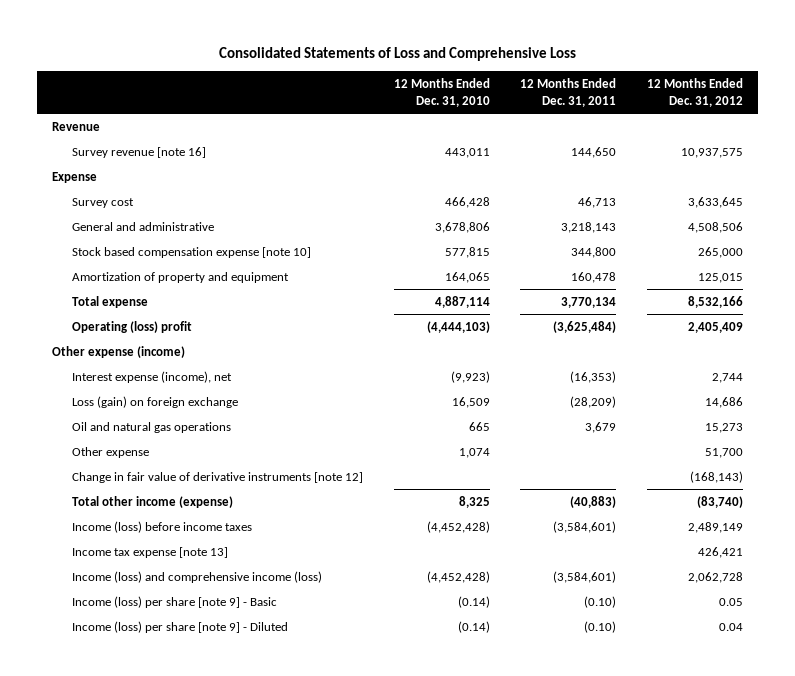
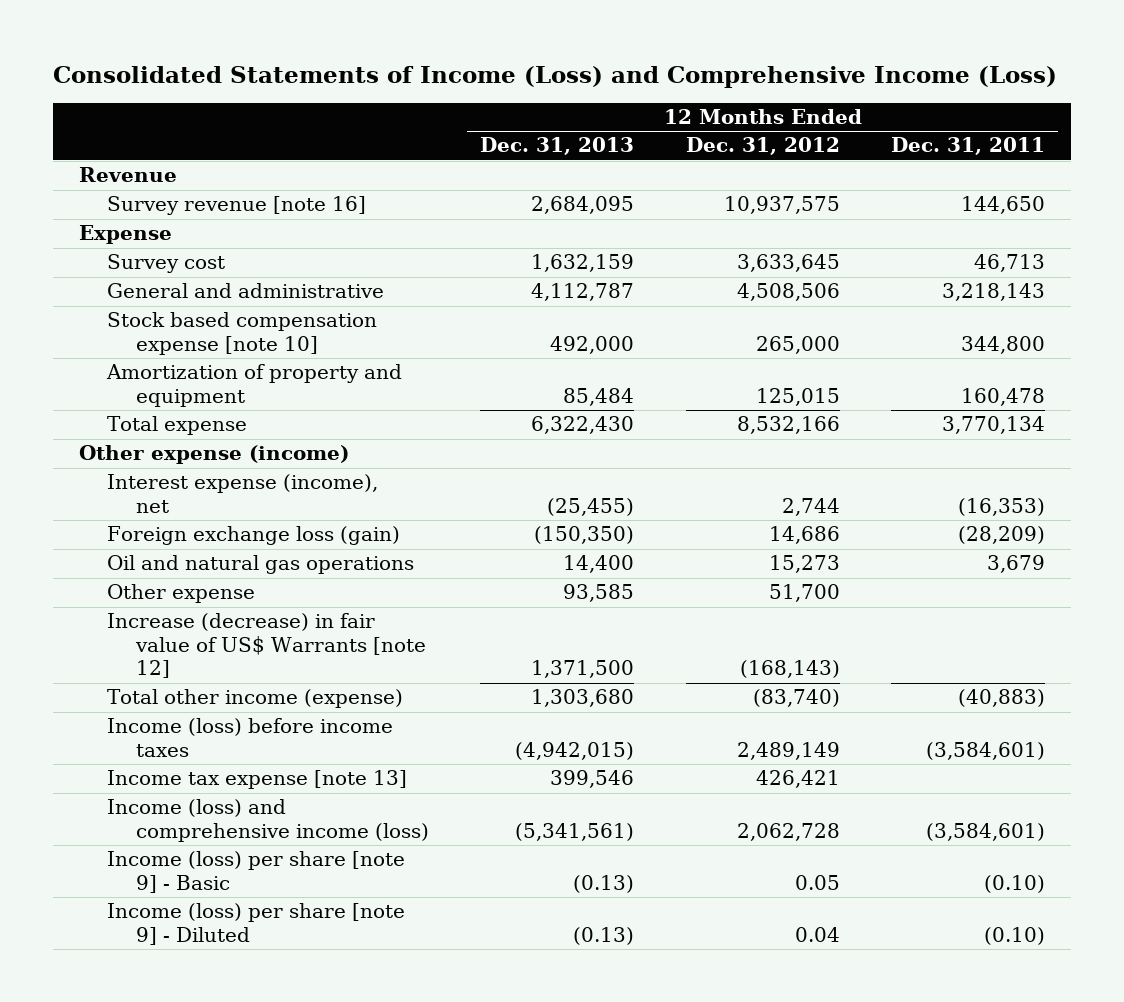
[218,46,576,61] Consolidated Statements of Loss and Comprehensive Loss -> [52,66,1057,89] Consolidated Statements of Income (Loss) and Comprehensive Income (Loss)
[393,77,490,107] 12 Months Ended Dec. 31, 2010 -> none
none -> [480,137,635,156] Dec. 31, 2013
[72,320,193,333] Operating (loss) profit -> none
[72,395,239,408] Loss (gain) on foreign exchange -> [107,526,401,546] Foreign exchange loss (gain)
[72,471,364,483] Change in fair value of derivative instruments [note 12] -> [107,613,426,679] Increase (decrease) in fair value of US$ Warrants [note 12]

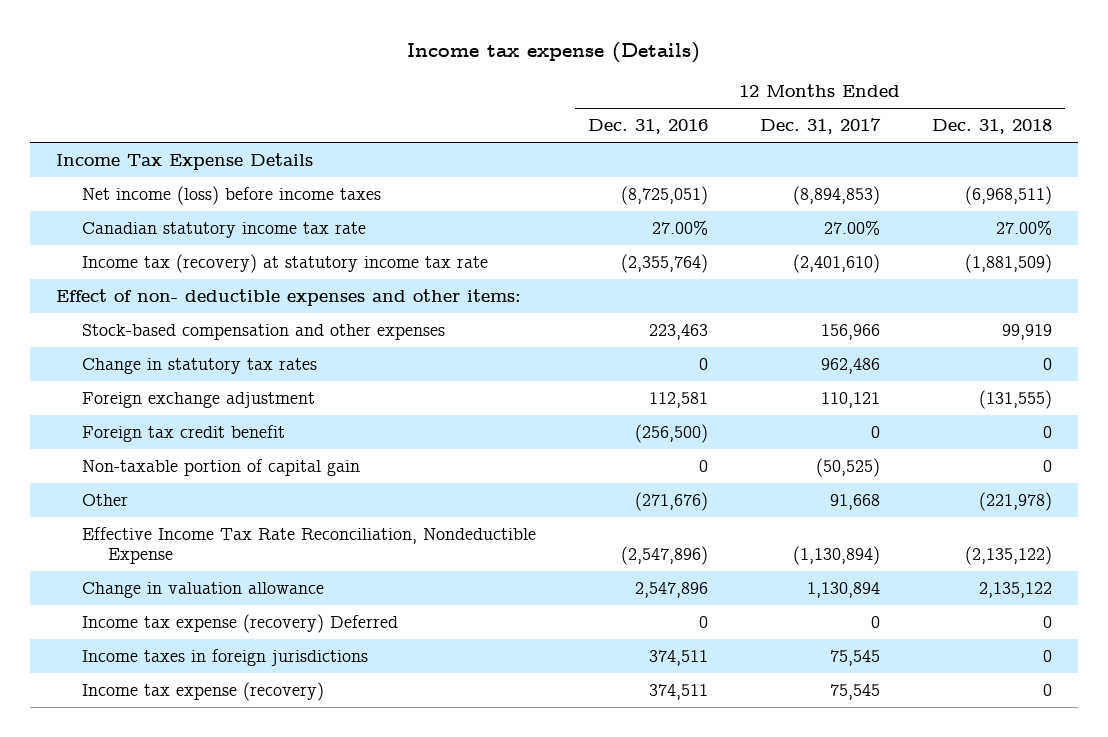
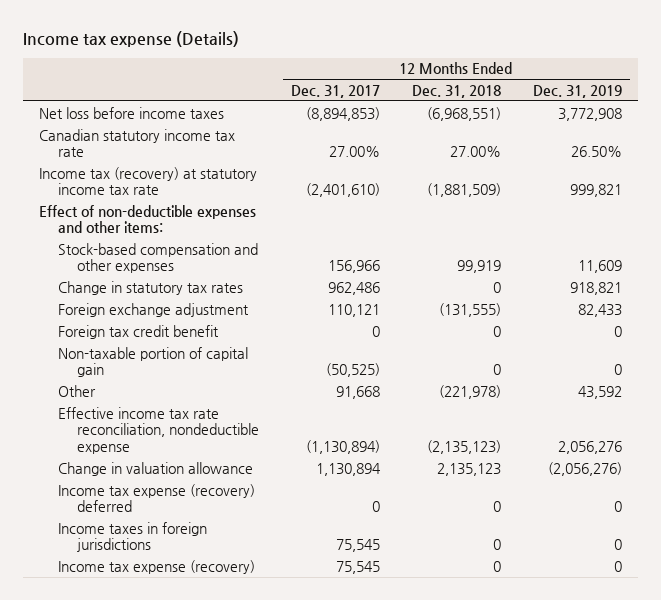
[587,119,708,135] Dec. 31, 2016 -> none
none -> [532,84,622,98] Dec. 31, 2019
[55,152,313,170] Income Tax Expense Details -> none
[81,185,381,205] Net income (loss) before income taxes -> [38,106,224,119] Net loss before income taxes
[965,185,1053,205] (6,968,511) -> [426,106,501,121] (6,968,551)
[55,288,521,306] Effect of non- deductible expenses and other items: -> [38,204,256,234] Effect of non-deductible expenses and other items:
[81,526,536,565] Effective Income Tax Rate Reconciliation, Nondeductible Expense -> [57,406,259,455] Effective income tax rate reconciliation, nondeductible expense
[965,546,1053,566] (2,135,122) -> [426,440,501,455] (2,135,123)
[979,581,1053,598] 2,135,122 -> [436,462,501,476] 2,135,123
[81,613,398,633] Income tax expense (recovery) Deferred -> [57,483,255,513] Income tax expense (recovery) deferred

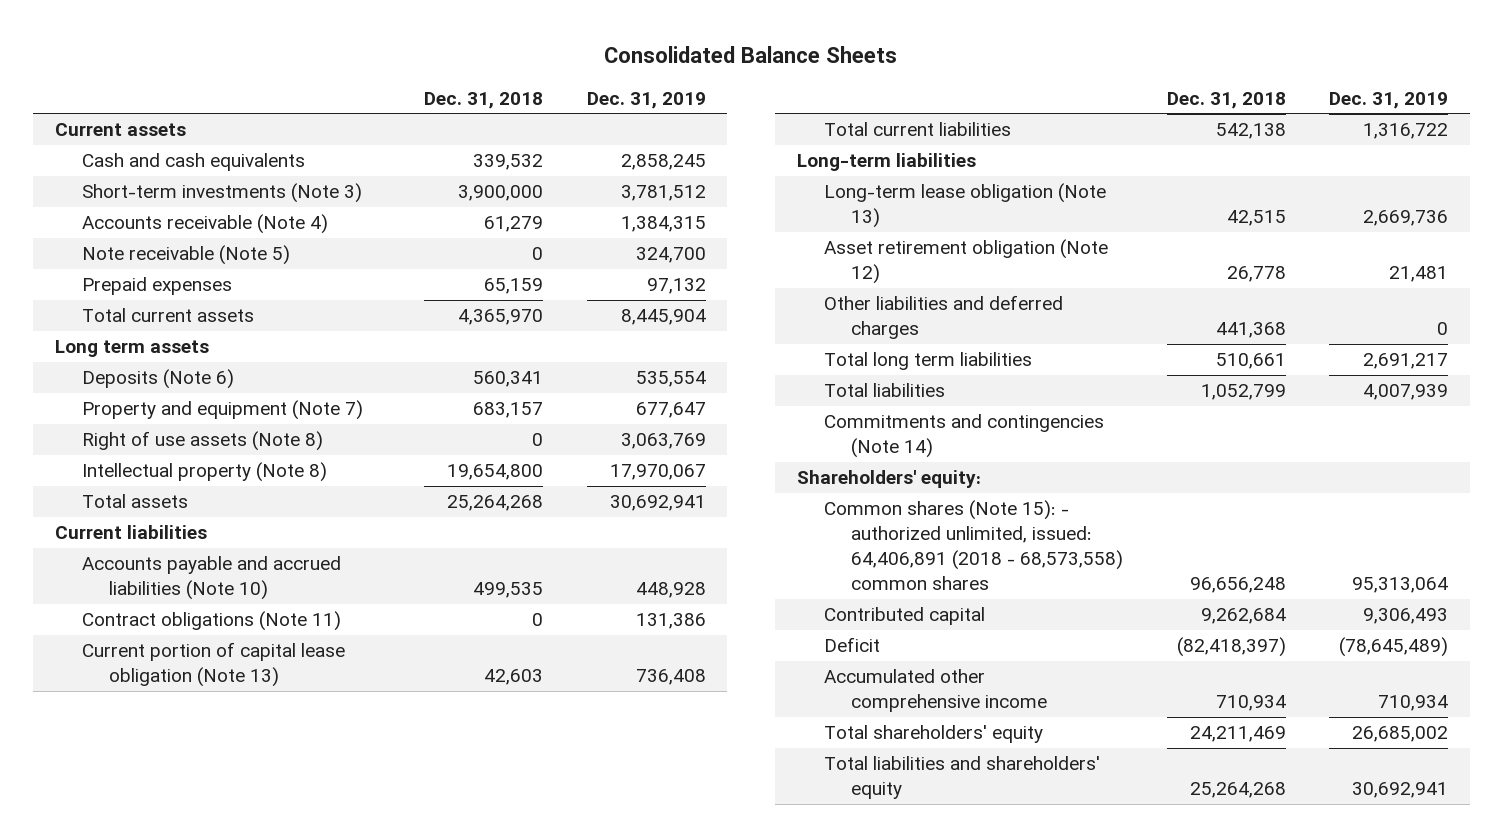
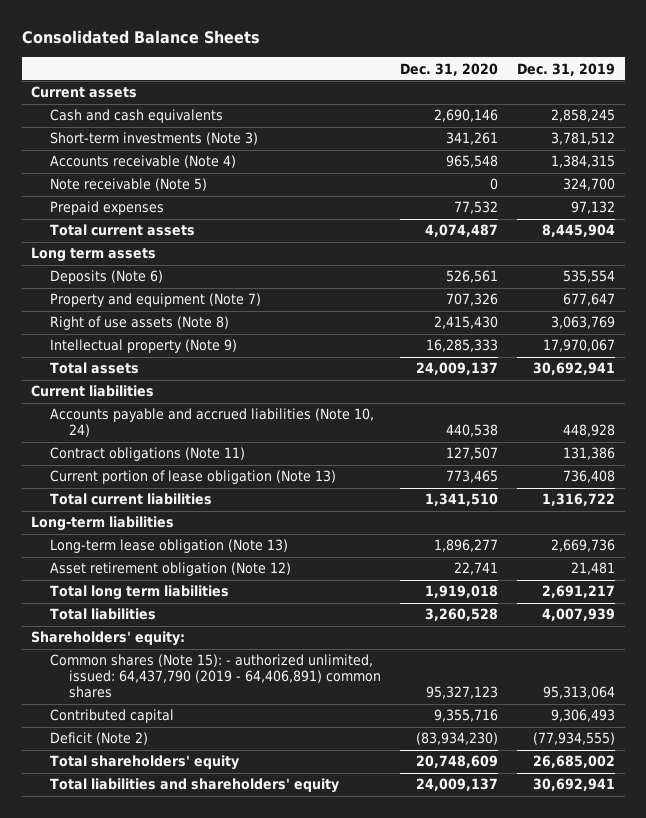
[424,91,544,109] Dec. 31, 2018 -> none
none -> [400,62,499,76] Dec. 31, 2020
[81,462,327,483] Intellectual property (Note 8) -> [50,339,238,354] Intellectual property (Note 9)
[81,556,341,601] Accounts payable and accrued liabilities (Note 10) -> [50,408,375,438] Accounts payable and accrued liabilities (Note 10, 24)
[81,642,345,688] Current portion of capital lease obligation (Note 13) -> [50,470,337,485] Current portion of lease obligation (Note 13)
[824,295,1064,340] Other liabilities and deferred charges -> none
[824,414,1105,459] Commitments and contingencies (Note 14) -> none
[824,500,1124,590] Common shares (Note 15): - authorized unlimited, issued: 64,406,891 (2018 - 68,573,558) common shares -> [50,654,382,699] Common shares (Note 15): - authorized unlimited, issued: 64,437,790 (2019 - 64,406,891) common shares
[824,669,1048,713] Accumulated other comprehensive income -> none
[824,637,881,653] Deficit -> [50,732,149,746] Deficit (Note 2)
[1338,637,1448,658] (78,645,489) -> [533,732,616,746] (77,934,555)

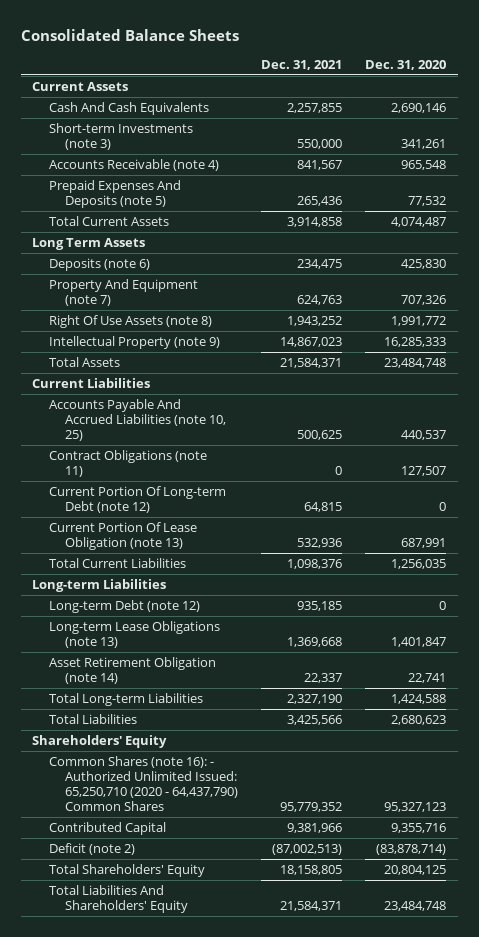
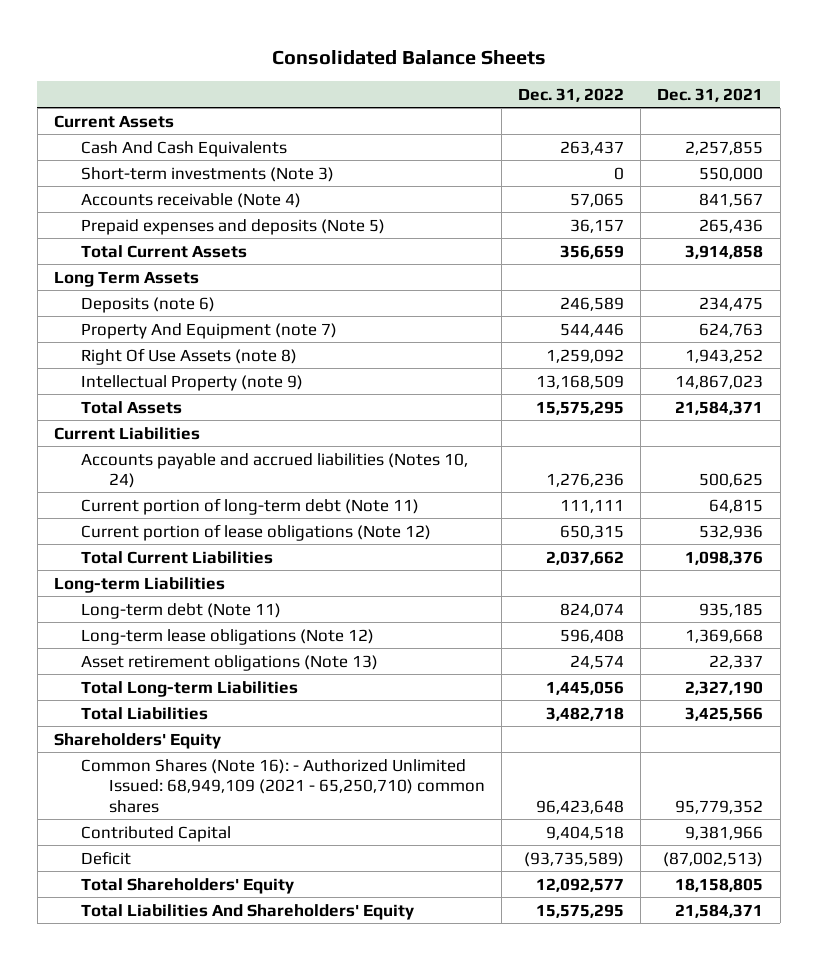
[365,59,447,70] Dec. 31, 2020 -> none
none -> [518,87,625,102] Dec. 31, 2022
[48,123,193,151] Short-term Investments (note 3) -> [81,166,335,182] Short-term investments (Note 3)
[48,159,219,172] Accounts Receivable (note 4) -> [81,192,302,208] Accounts receivable (Note 4)
[48,180,181,209] Prepaid Expenses And Deposits (note 5) -> [81,218,386,235] Prepaid expenses and deposits (Note 5)
[48,450,207,478] Contract Obligations (note 11) -> none
[48,399,227,442] Accounts Payable And Accrued Liabilities (note 10, 25) -> [81,452,469,489] Accounts payable and accrued liabilities (Notes 10, 24)
[48,486,226,514] Current Portion Of Long-term Debt (note 12) -> [81,497,420,515] Current portion of long-term debt (Note 11)
[48,522,197,551] Current Portion Of Lease Obligation (note 13) -> [81,523,432,541] Current portion of lease obligations (Note 12)
[48,600,200,614] Long-term Debt (note 12) -> [81,602,282,619] Long-term debt (Note 11)
[48,621,220,649] Long-term Lease Obligations (note 13) -> [81,628,375,645] Long-term lease obligations (Note 12)
[48,657,216,685] Asset Retirement Obligation (note 14) -> [81,654,379,671] Asset retirement obligations (Note 13)
[48,756,239,812] Common Shares (note 16): - Authorized Unlimited Issued: 65,250,710 (2020 - 64,437,790) Common Shares -> [81,758,485,813] Common Shares (Note 16): - Authorized Unlimited Issued: 68,949,109 (2021 - 65,250,710) common shares
[48,843,135,856] Deficit (note 2) -> [81,850,132,865] Deficit

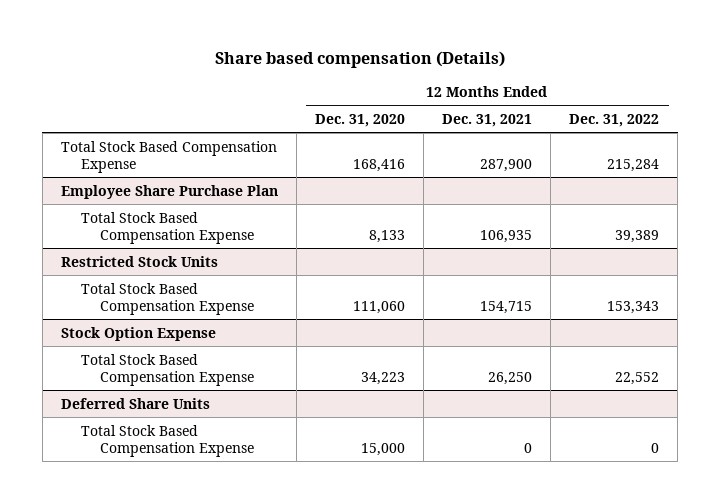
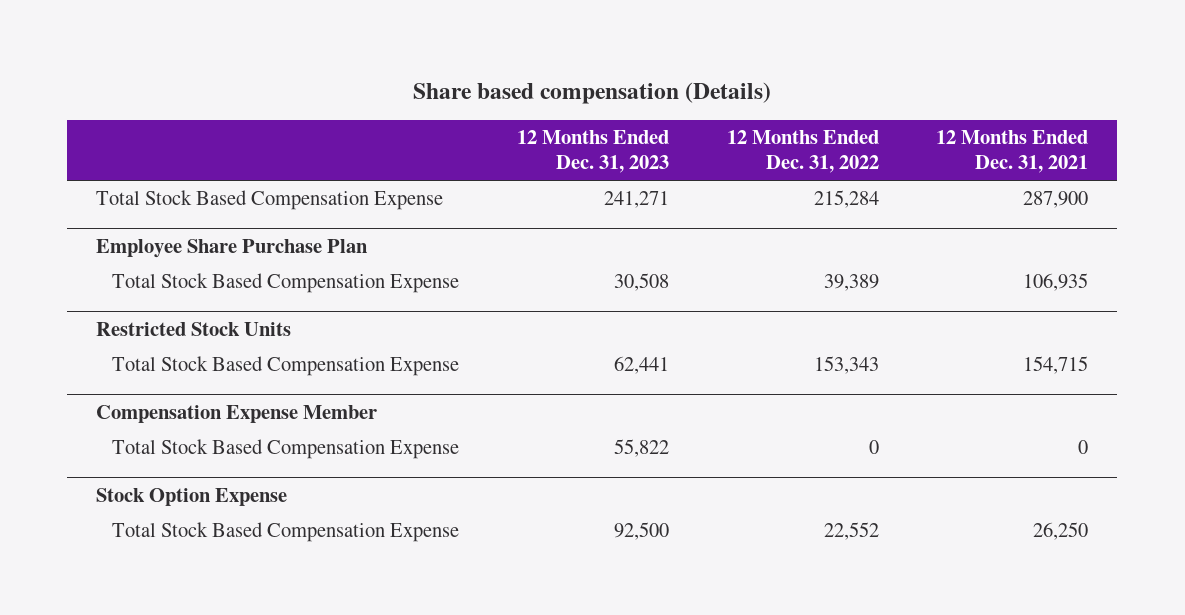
[315,113,406,127] Dec. 31, 2020 -> none
none -> [516,130,669,174] 12 Months Ended Dec. 31, 2023
none -> [96,404,378,423] Compensation Expense Member
none -> [111,439,459,460] Total Stock Based Compensation Expense
[61,397,211,409] Deferred Share Units -> none
[80,424,255,457] Total Stock Based Compensation Expense -> none

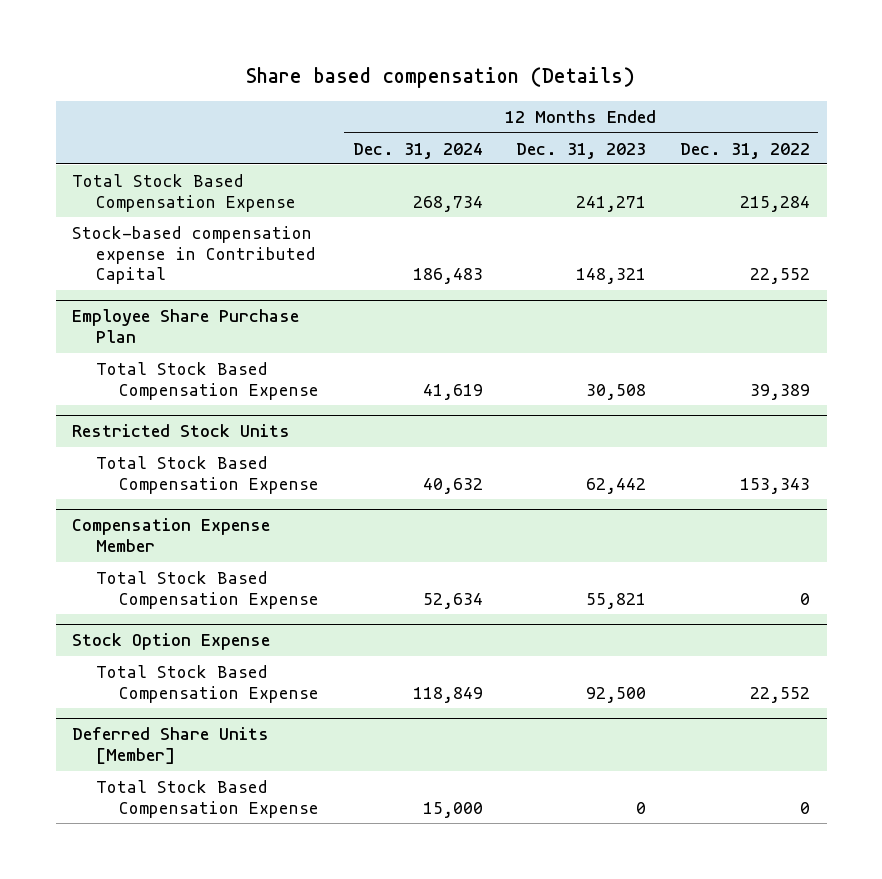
[936,130,1089,174] 12 Months Ended Dec. 31, 2021 -> none
none -> [352,142,483,159] Dec. 31, 2024
none -> [72,225,316,285] Stock-based compensation expense in Contributed Capital
[613,356,669,375] 62,441 -> [586,477,647,494] 62,442
[613,439,669,458] 55,822 -> [586,592,647,609] 55,821
none -> [72,727,270,765] Deferred Share Units [Member]
none -> [95,779,320,818] Total Stock Based Compensation Expense

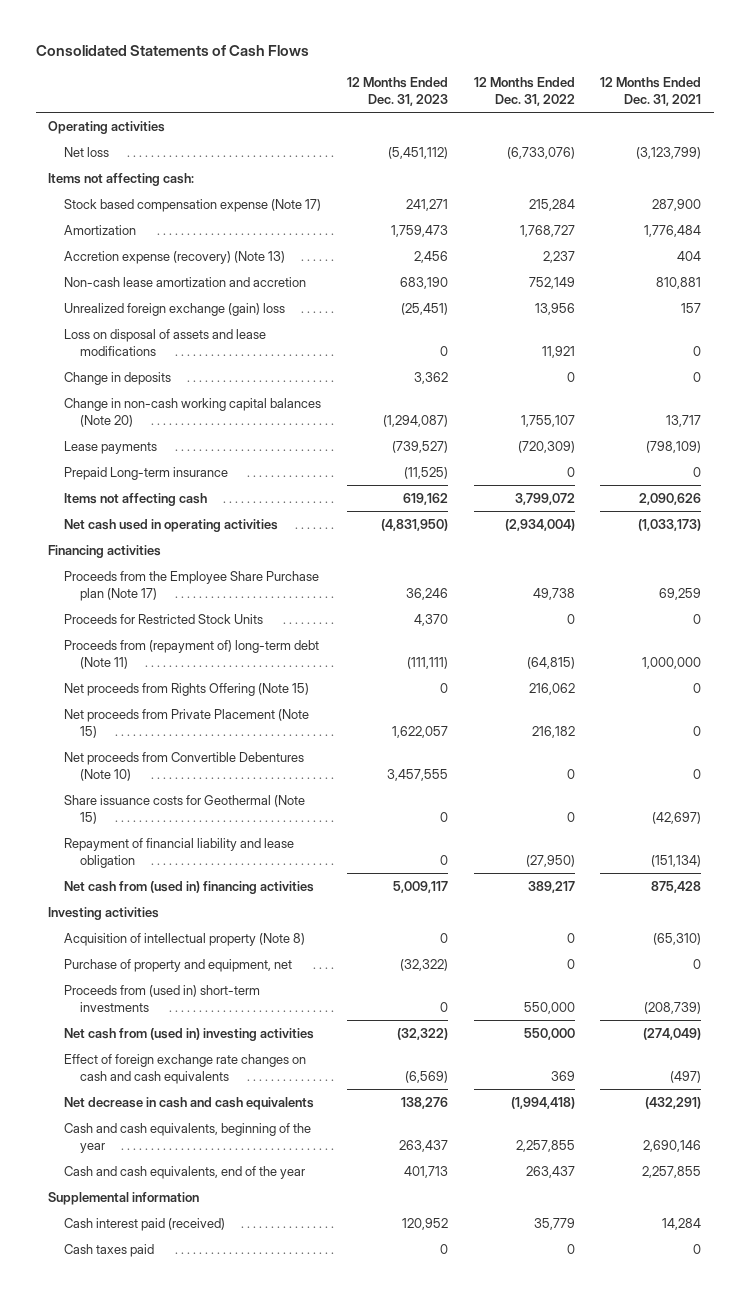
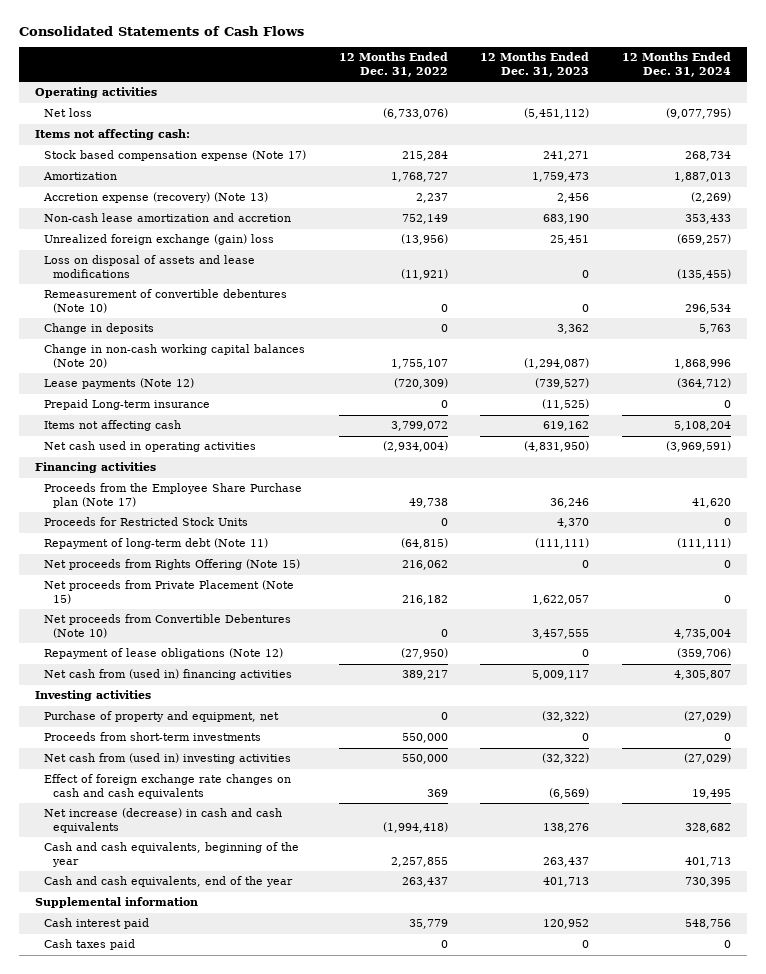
[600,76,702,106] 12 Months Ended Dec. 31, 2021 -> none
none -> [621,52,731,78] 12 Months Ended Dec. 31, 2024
[400,302,448,315] (25,451) -> [550,235,590,246] 25,451
[534,302,575,315] 13,956 -> [400,234,448,246] (13,956)
[541,345,575,358] 11,921 -> [400,269,448,281] (11,921)
none -> [44,289,288,314] Remeasurement of convertible debentures (Note 10)
[64,440,158,454] Lease payments -> [44,378,195,390] Lease payments (Note 12)
[64,639,320,669] Proceeds from (repayment of) long-term debt (Note 11) -> [44,538,269,550] Repayment of long-term debt (Note 11)
[64,794,306,824] Share issuance costs for Geothermal (Note 15) -> none
[64,837,295,868] Repayment of financial liability and lease obligation -> [44,648,284,660] Repayment of lease obligations (Note 12)
[64,932,306,946] Acquisition of intellectual property (Note 8) -> none
[64,984,261,1012] Proceeds from (used in) short-term investments -> [44,732,262,742] Proceeds from short-term investments
[64,1096,315,1110] Net decrease in cash and cash equivalents -> [44,808,283,834] Net increase (decrease) in cash and cash equivalents
[64,1217,226,1231] Cash interest paid (received) -> [44,918,150,930] Cash interest paid

